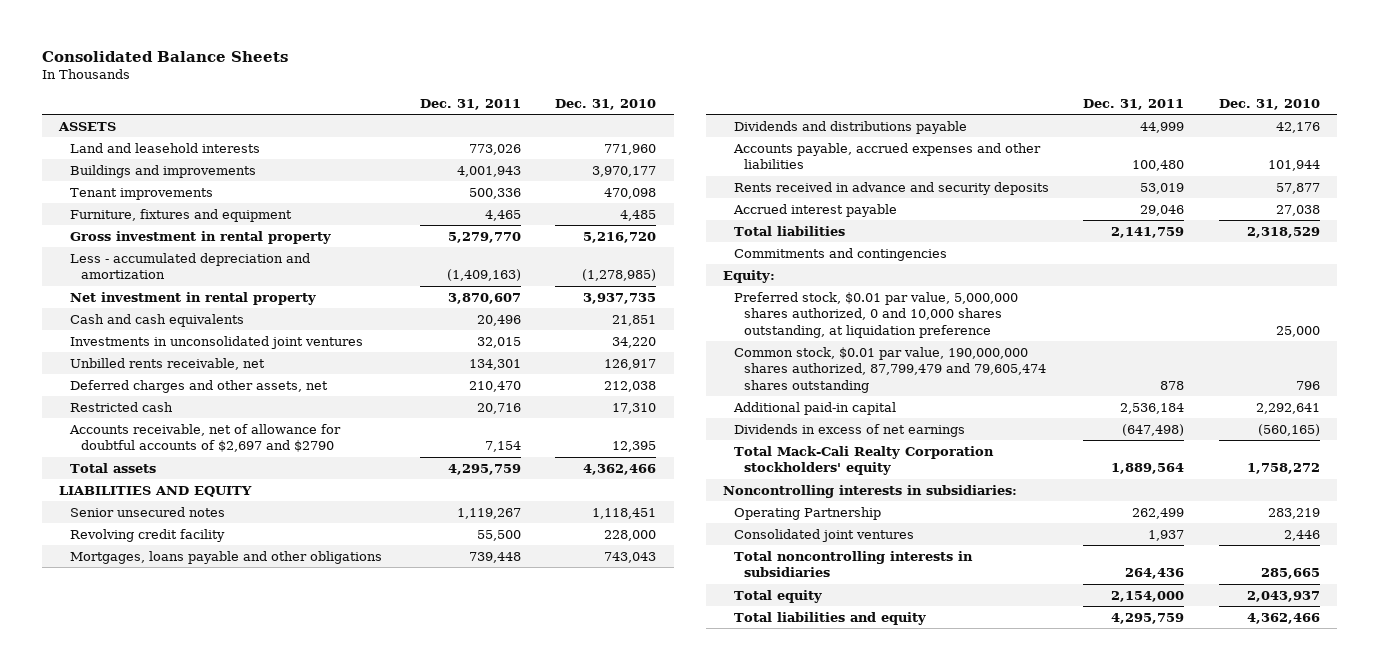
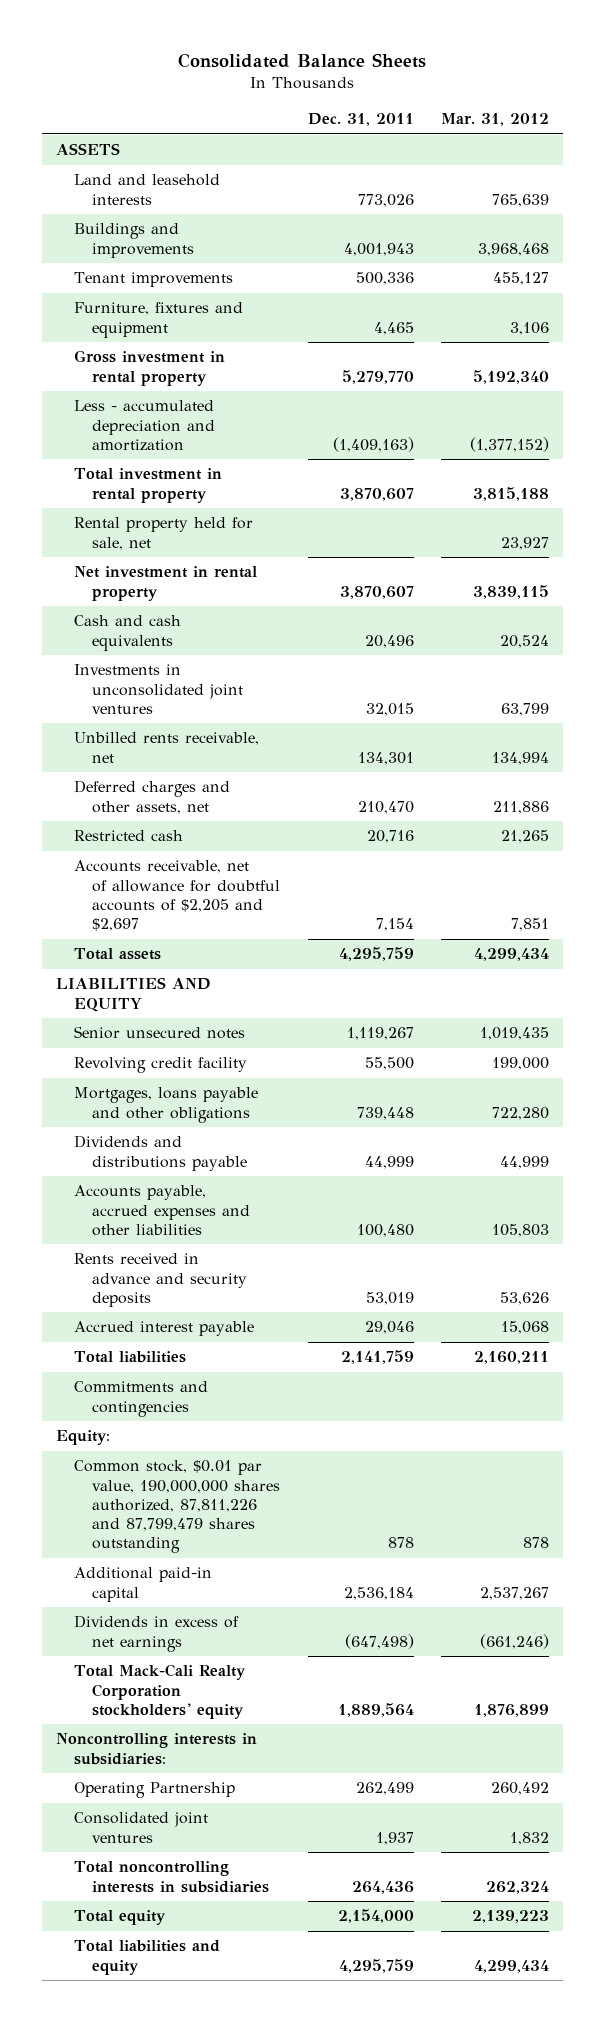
[555,98,657,110] Dec. 31, 2010 -> none
none -> [441,113,550,127] Mar. 31, 2012
none -> [73,468,222,503] Total investment in rental property
none -> [73,517,253,550] Rental property held for sale, net
[68,423,341,453] Accounts receivable, net of allowance for doubtful accounts of $2,697 and $2790 -> [73,860,281,932] Accounts receivable, net of allowance for doubtful accounts of $2,205 and $2,697
[733,291,1018,338] Preferred stock, $0.01 par value, 5,000,000 shares authorized, 0 and 10,000 shares outstanding, at liquidation preference -> none
[733,346,1047,393] Common stock, $0.01 par value, 190,000,000 shares authorized, 87,799,479 and 79,605,474 shares outstanding -> [73,1460,281,1554] Common stock, $0.01 par value, 190,000,000 shares authorized, 87,811,226 and 87,799,479 shares outstanding

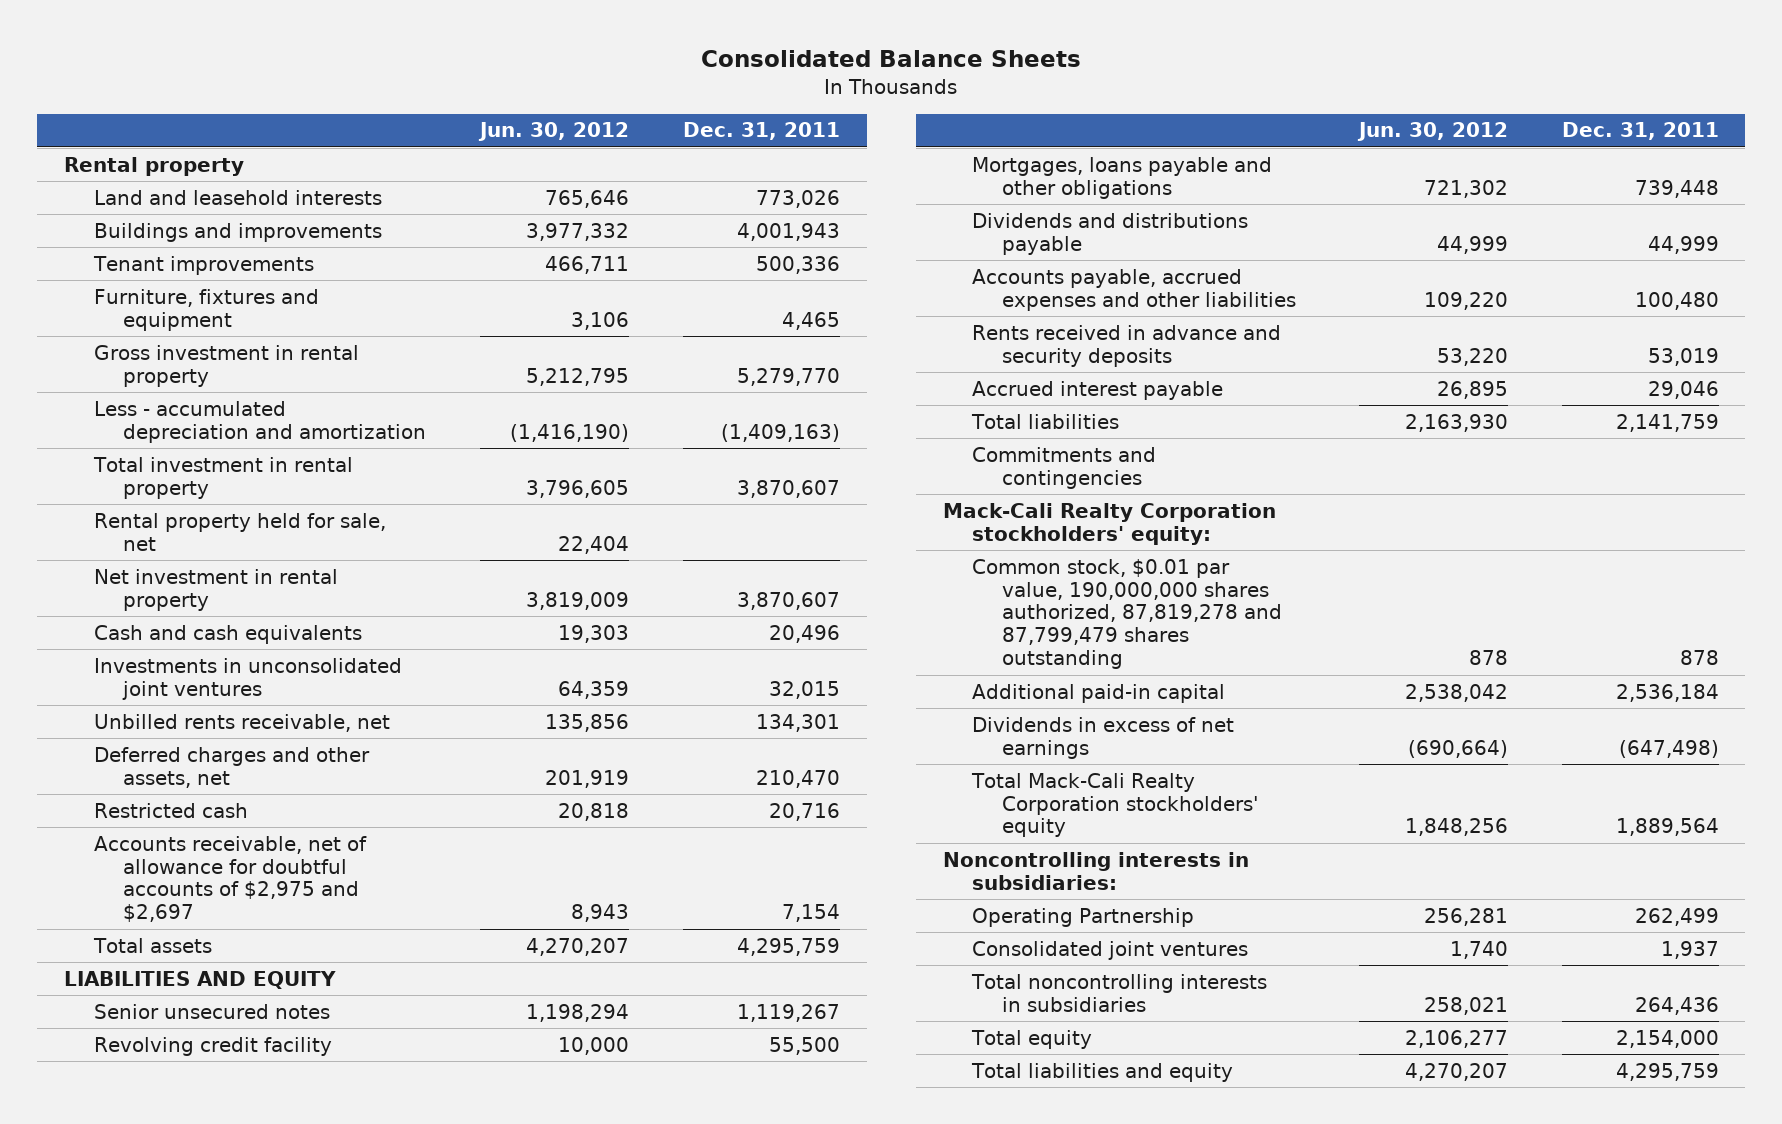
[441,113,550,127] Mar. 31, 2012 -> none
none -> [478,122,630,142] Jun. 30, 2012
[55,143,120,156] ASSETS -> none
none -> [63,156,244,176] Rental property
[73,860,281,932] Accounts receivable, net of allowance for doubtful accounts of $2,205 and $2,697 -> [93,835,367,923] Accounts receivable, net of allowance for doubtful accounts of $2,975 and $2,697
[55,1430,110,1446] Equity: -> none
none -> [942,502,1276,545] Mack-Cali Realty Corporation stockholders' equity:
[73,1460,281,1554] Common stock, $0.01 par value, 190,000,000 shares authorized, 87,811,226 and 87,799,479 shares outstanding -> [972,558,1283,670] Common stock, $0.01 par value, 190,000,000 shares authorized, 87,819,278 and 87,799,479 shares outstanding

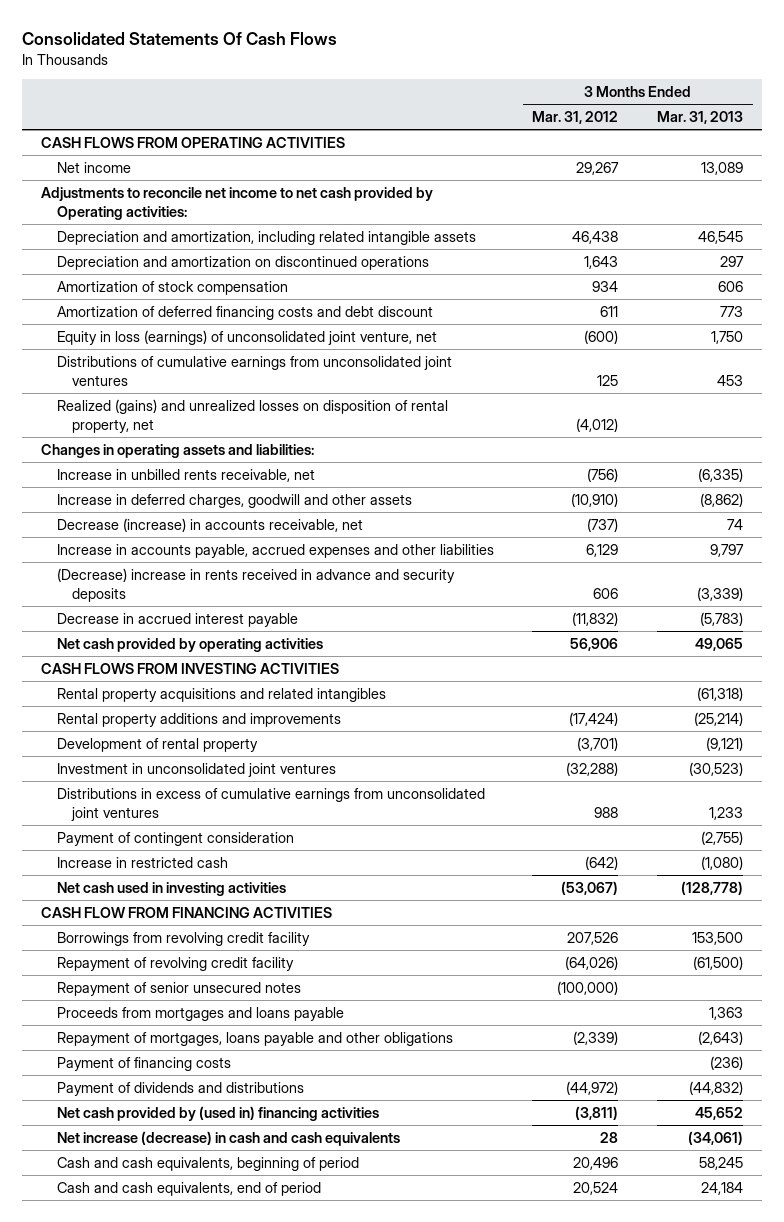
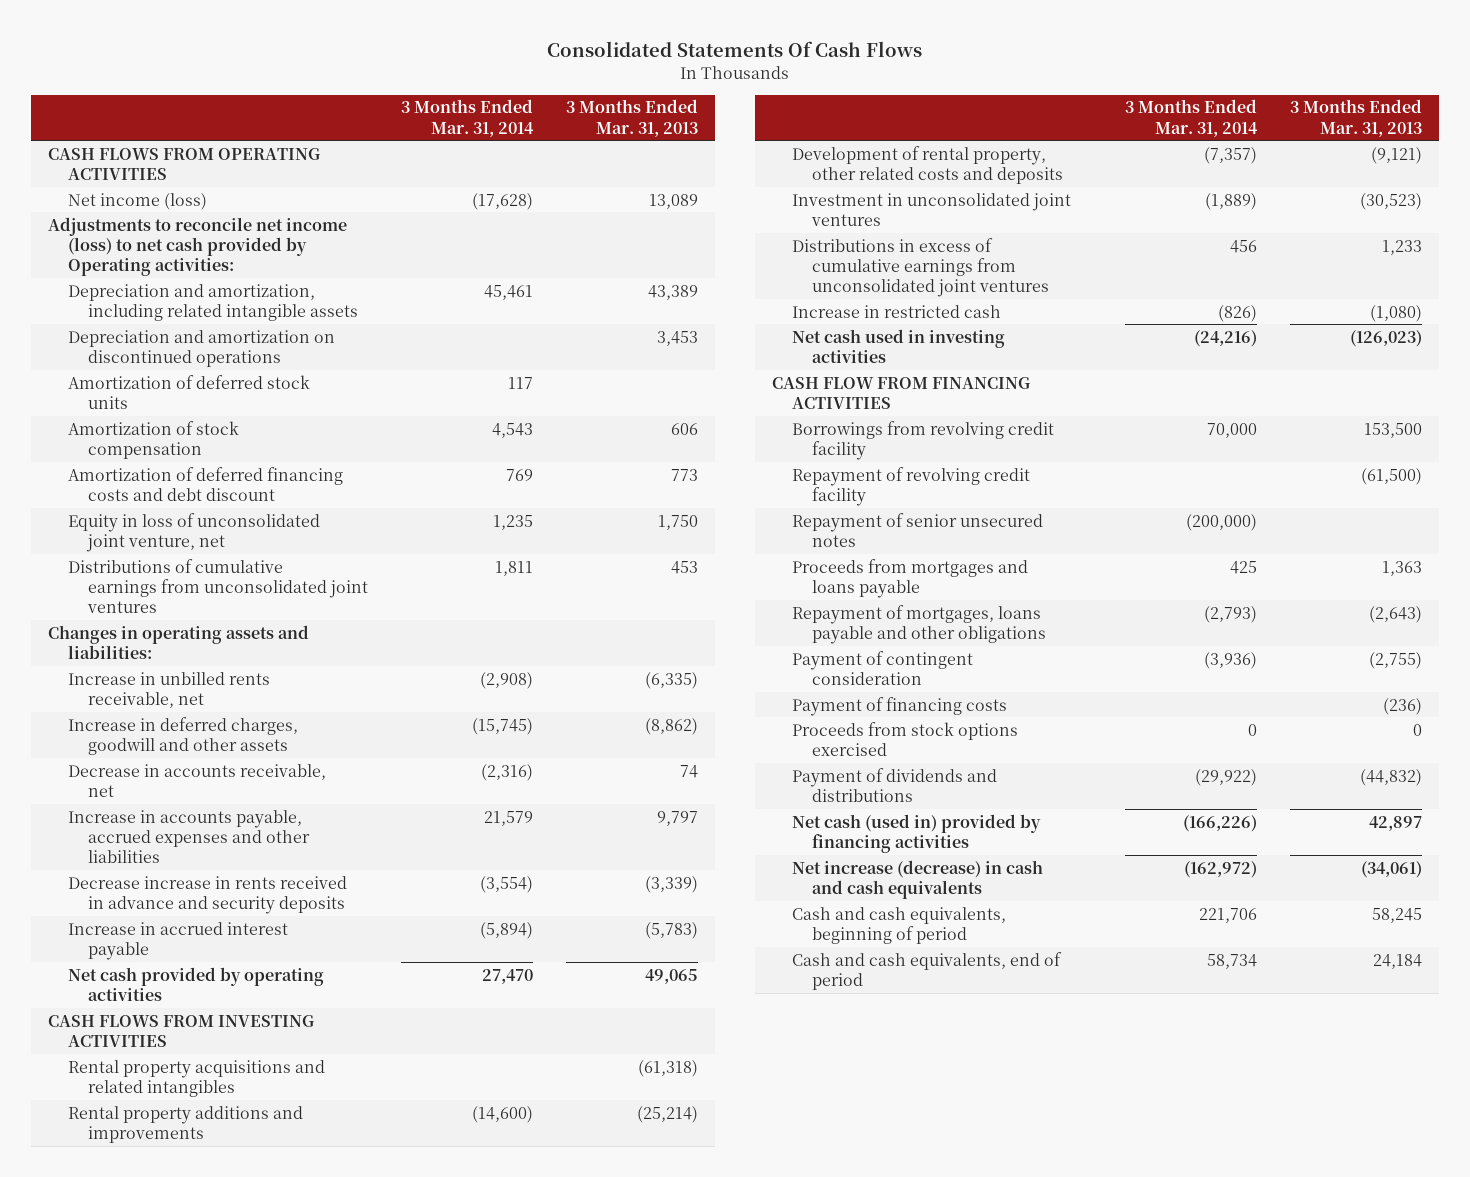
[532,111,619,125] Mar. 31, 2012 -> none
none -> [401,99,535,137] 3 Months Ended Mar. 31, 2014
[56,161,131,173] Net income -> [67,192,207,210] Net income (loss)
[41,186,434,220] Adjustments to reconcile net income to net cash provided by Operating activities: -> [47,216,347,276] Adjustments to reconcile net income (loss) to net cash provided by Operating activities:
[697,230,743,244] 46,545 -> [648,284,699,300] 43,389
[719,255,744,267] 297 -> [657,330,699,346] 3,453
none -> [67,374,310,409] Amortization of deferred stock units
[56,329,437,345] Equity in loss (earnings) of unconsolidated joint venture, net -> [67,512,320,552] Equity in loss of unconsolidated joint venture, net
[56,398,448,433] Realized (gains) and unrealized losses on disposition of rental property, net -> none
[56,517,363,532] Decrease (increase) in accounts receivable, net -> [67,763,326,797] Decrease in accounts receivable, net
[56,567,455,602] (Decrease) increase in rents received in advance and security deposits -> [67,875,347,914] Decrease increase in rents received in advance and security deposits
[56,612,298,627] Decrease in accrued interest payable -> [67,921,288,960] Increase in accrued interest payable
[56,737,258,752] Development of rental property -> [792,145,1064,184] Development of rental property, other related costs and deposits
[680,880,743,895] (128,778) -> [1350,329,1423,347] (126,023)
[56,831,294,846] Payment of contingent consideration -> [792,650,974,685] Payment of contingent consideration
none -> [792,721,1019,756] Proceeds from stock options exercised
[56,1105,379,1121] Net cash provided by (used in) financing activities -> [792,813,1042,853] Net cash (used in) provided by financing activities
[694,1106,743,1120] 45,652 -> [1369,815,1423,831] 42,897

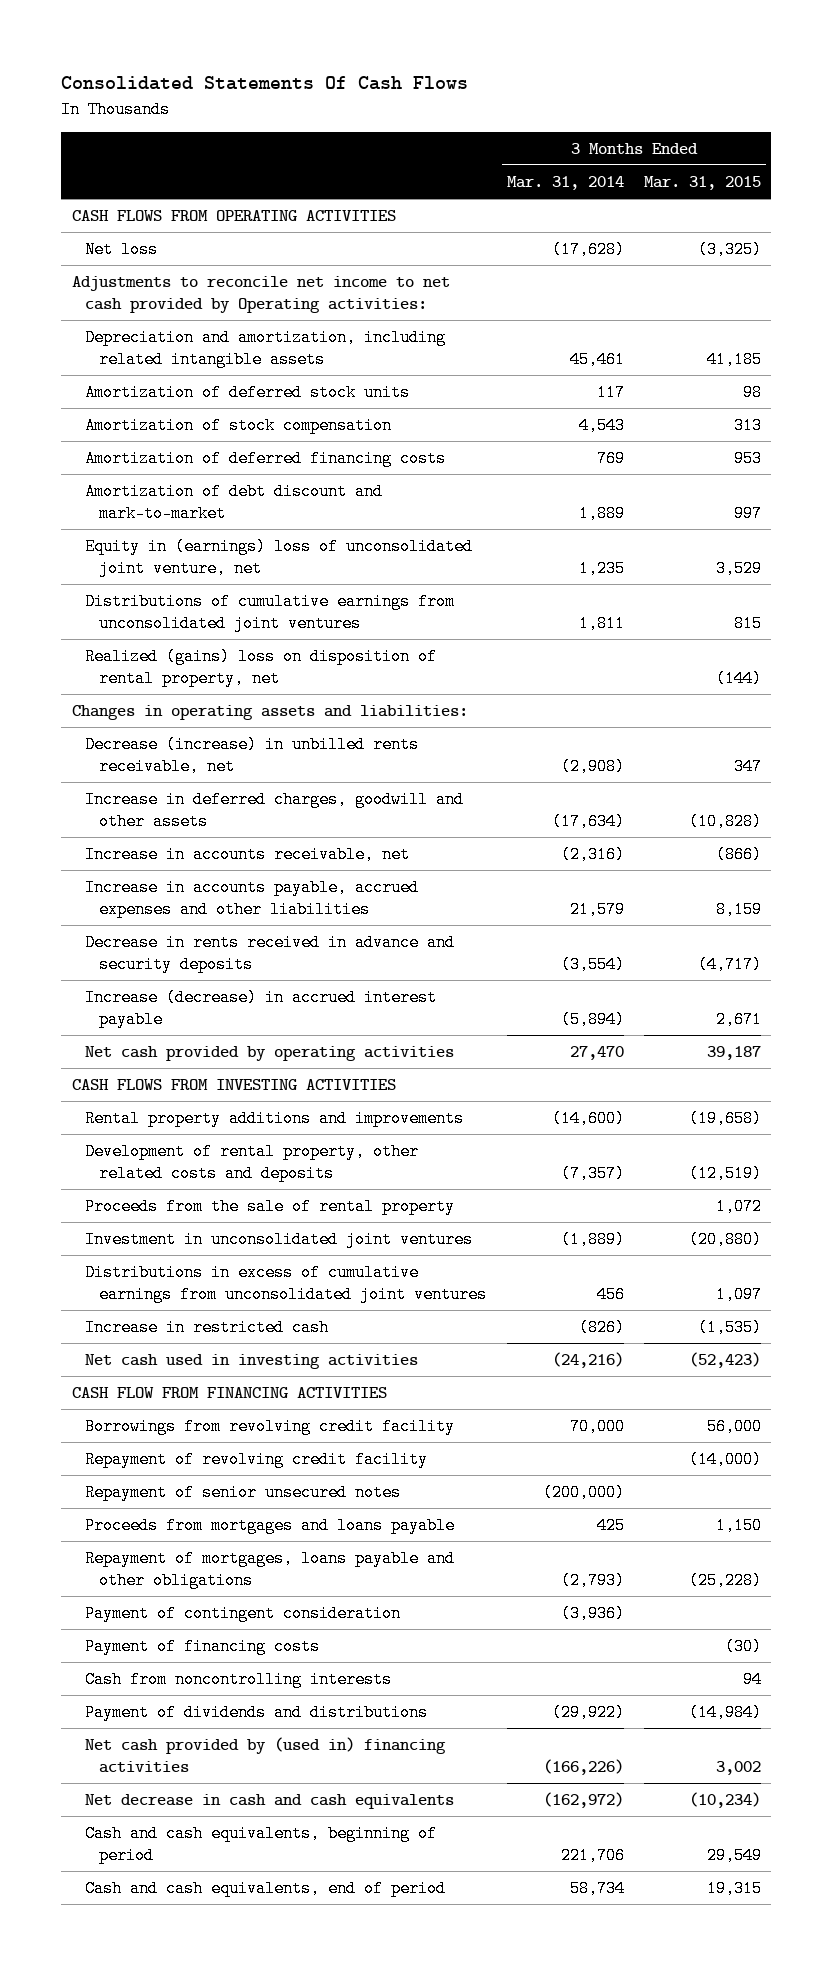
[566,99,699,137] 3 Months Ended Mar. 31, 2013 -> none
none -> [643,176,761,191] Mar. 31, 2015
[67,192,207,210] Net income (loss) -> [85,241,159,259] Net loss
[47,216,347,276] Adjustments to reconcile net income (loss) to net cash provided by Operating activities: -> [71,276,450,313] Adjustments to reconcile net income to net cash provided by Operating activities:
[67,329,335,367] Depreciation and amortization on discontinued operations -> none
[67,466,343,501] Amortization of deferred financing costs and debt discount -> [85,450,447,468] Amortization of deferred financing costs
none -> [85,483,384,522] Amortization of debt discount and mark-to-market
[67,512,320,552] Equity in loss of unconsolidated joint venture, net -> [85,538,474,577] Equity in (earnings) loss of unconsolidated joint venture, net
none -> [85,648,438,687] Realized (gains) loss on disposition of rental property, net
[67,671,270,708] Increase in unbilled rents receivable, net -> [85,736,420,775] Decrease (increase) in unbilled rents receivable, net
[472,717,534,735] (15,745) -> [551,812,625,830] (17,634)
[67,763,326,797] Decrease in accounts receivable, net -> [85,846,411,864] Increase in accounts receivable, net
[67,875,347,914] Decrease increase in rents received in advance and security deposits -> [85,934,456,973] Decrease in rents received in advance and security deposits
[67,921,288,960] Increase in accrued interest payable -> [85,989,438,1028] Increase (decrease) in accrued interest payable
[67,1059,325,1097] Rental property acquisitions and related intangibles -> none
none -> [85,1198,456,1216] Proceeds from the sale of rental property
[792,721,1019,756] Proceeds from stock options exercised -> none
none -> [85,1671,393,1689] Cash from noncontrolling interests
[792,813,1042,853] Net cash (used in) provided by financing activities -> [85,1737,447,1773] Net cash provided by (used in) financing activities
[792,859,1044,899] Net increase (decrease) in cash and cash equivalents -> [85,1794,455,1810] Net decrease in cash and cash equivalents

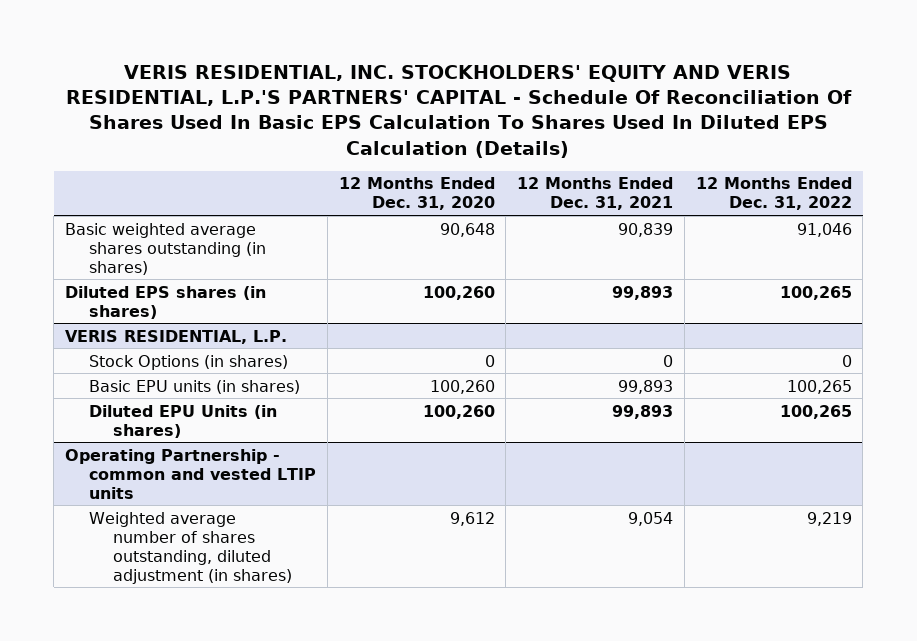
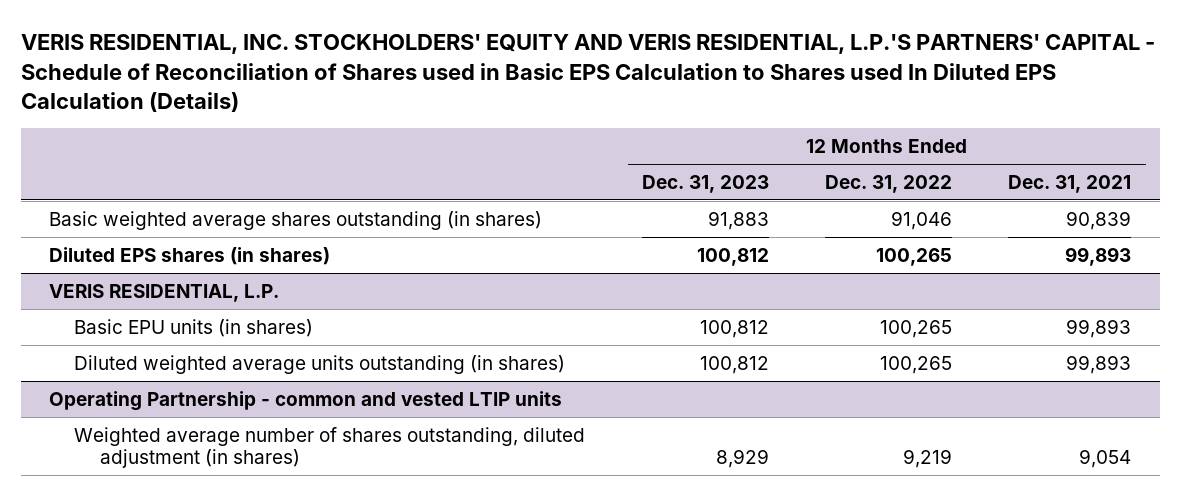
[66,64,853,158] VERIS RESIDENTIAL, INC. STOCKHOLDERS' EQUITY AND VERIS RESIDENTIAL, L.P.'S PARTNERS' CAPITAL - Schedule Of Reconciliation Of Shares Used In Basic EPS Calculation To Shares Used In Diluted EPS Calculation (Details) -> [20,34,1155,113] VERIS RESIDENTIAL, INC. STOCKHOLDERS' EQUITY AND VERIS RESIDENTIAL, L.P.'S PARTNERS' CAPITAL - Schedule of Reconciliation of Shares used in Basic EPS Calculation to Shares used In Diluted EPS Calculation (Details)
[338,177,495,211] 12 Months Ended Dec. 31, 2020 -> none
none -> [641,174,769,193] Dec. 31, 2023
[89,354,289,370] Stock Options (in shares) -> none
[89,404,278,438] Diluted EPU Units (in shares) -> [74,354,566,374] Diluted weighted average units outstanding (in shares)

